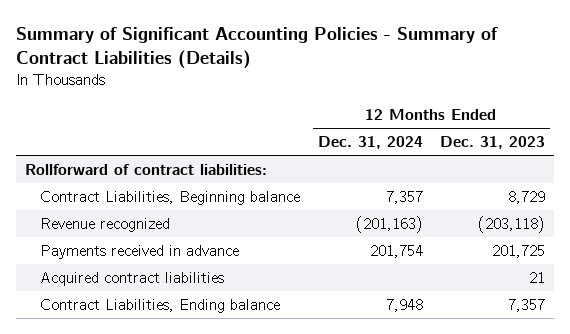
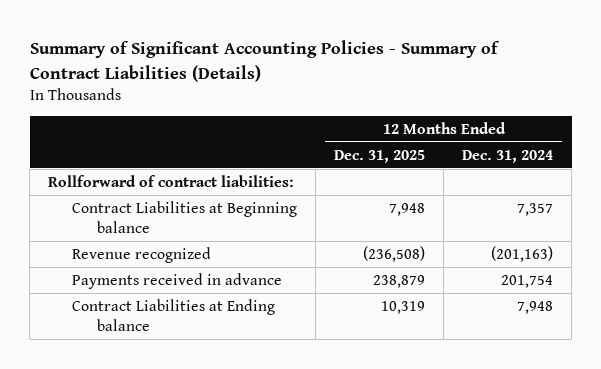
[440,136,546,150] Dec. 31, 2023 -> none
none -> [334,149,426,163] Dec. 31, 2025
[39,190,300,205] Contract Liabilities, Beginning balance -> [72,200,298,233] Contract Liabilities at Beginning balance
[39,271,224,286] Acquired contract liabilities -> none
[39,298,280,313] Contract Liabilities, Ending balance -> [72,298,276,331] Contract Liabilities at Ending balance

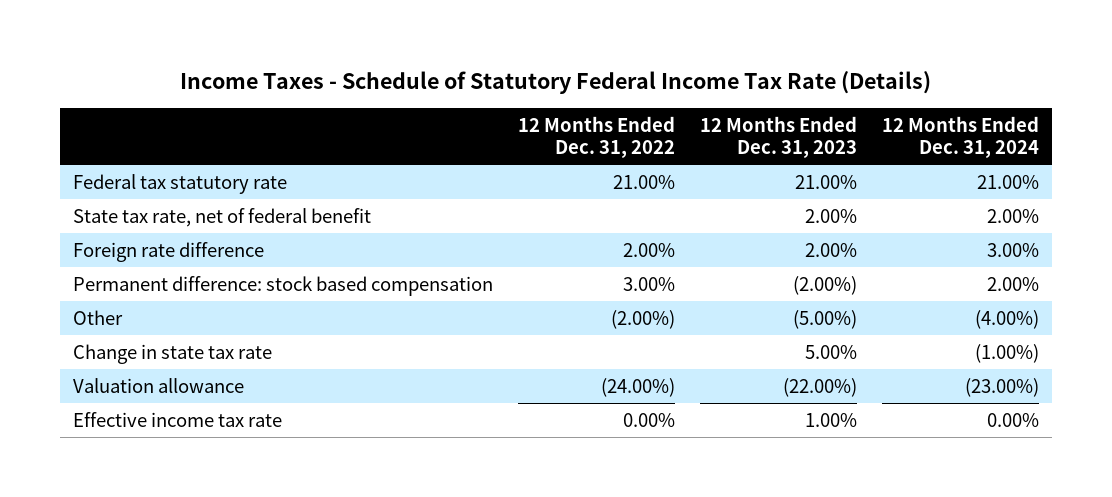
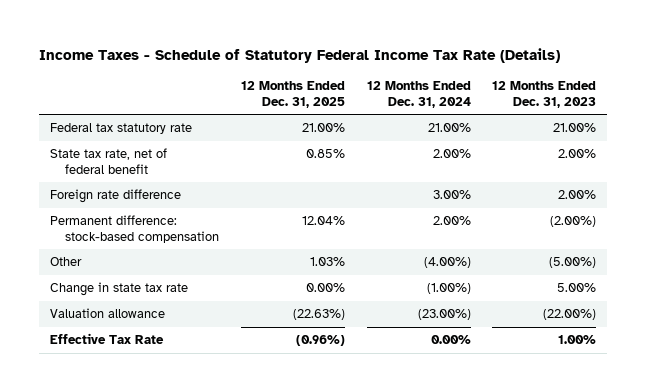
[517,115,675,159] 12 Months Ended Dec. 31, 2022 -> none
none -> [240,81,345,108] 12 Months Ended Dec. 31, 2025
[72,275,493,296] Permanent difference: stock based compensation -> [50,215,220,244] Permanent difference: stock-based compensation
[72,411,282,427] Effective income tax rate -> [50,333,165,345] Effective Tax Rate

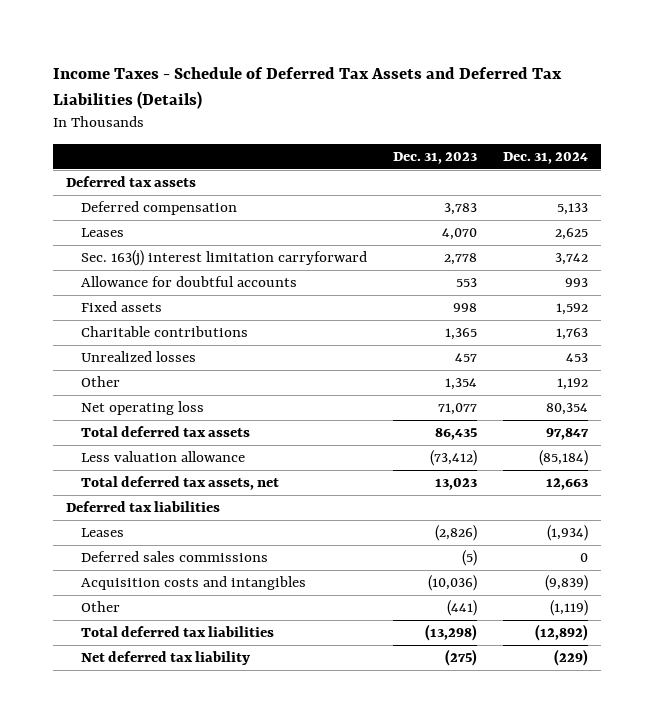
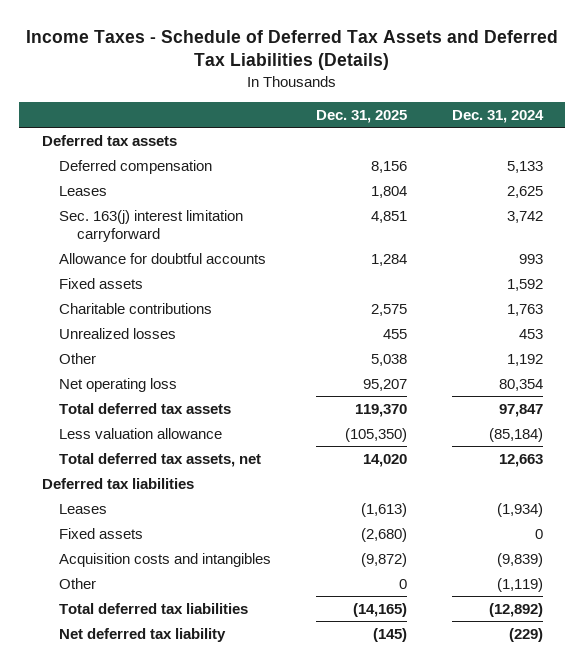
[392,151,477,164] Dec. 31, 2023 -> none
none -> [316,109,408,123] Dec. 31, 2025
[80,551,268,563] Deferred sales commissions -> none
none -> [59,527,144,539] Fixed assets

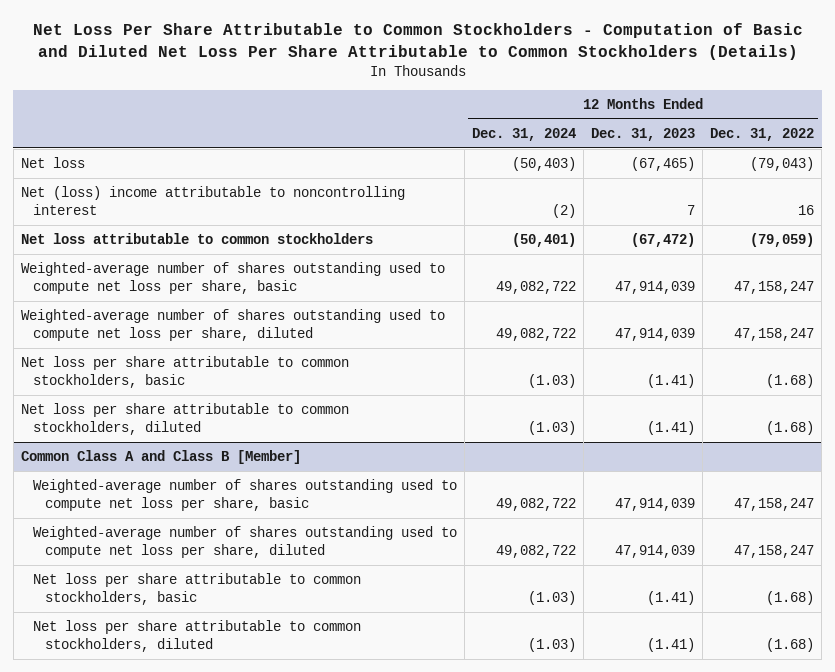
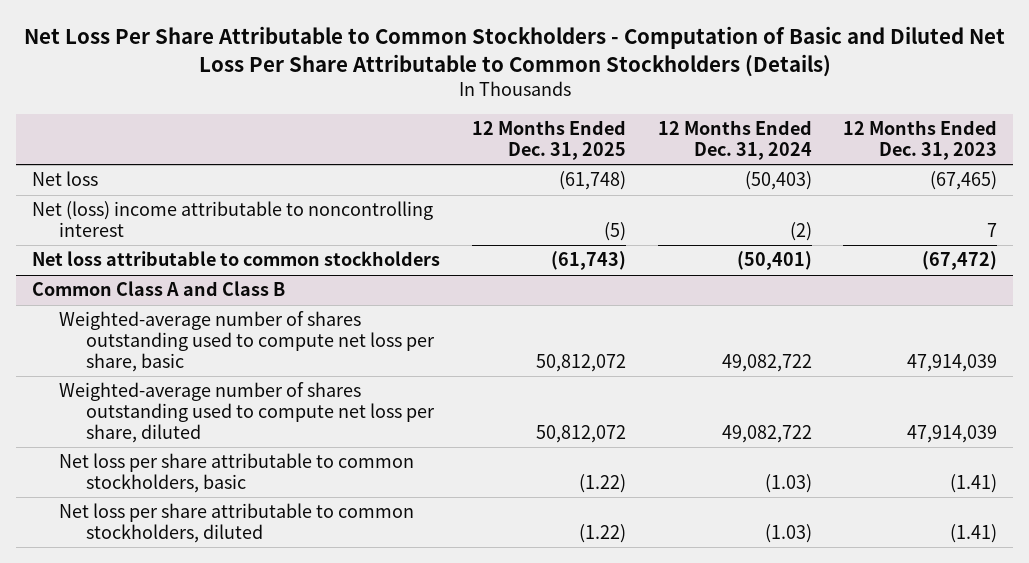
[710,127,815,141] Dec. 31, 2022 -> none
none -> [471,120,626,161] 12 Months Ended Dec. 31, 2025
[20,262,445,295] Weighted-average number of shares outstanding used to compute net loss per share, basic -> none
[20,309,445,342] Weighted-average number of shares outstanding used to compute net loss per share, diluted -> none
[20,356,349,389] Net loss per share attributable to common stockholders, basic -> none
[20,403,349,436] Net loss per share attributable to common stockholders, diluted -> none
[20,450,301,465] Common Class A and Class B [Member] -> [32,281,286,297] Common Class A and Class B

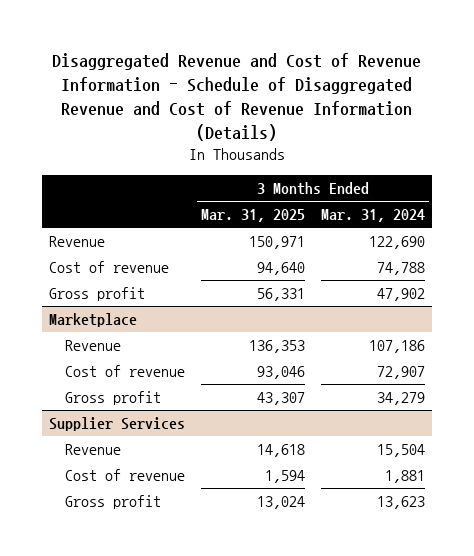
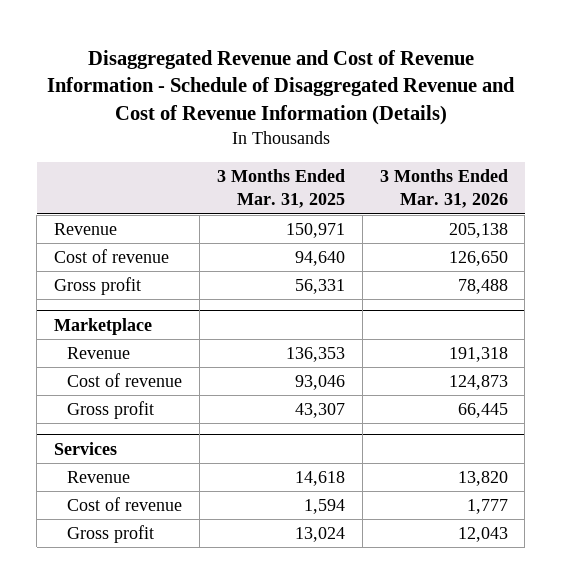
[320,209,425,223] Mar. 31, 2024 -> none
none -> [379,169,508,209] 3 Months Ended Mar. 31, 2026
[49,417,186,432] Supplier Services -> [54,441,118,455] Services

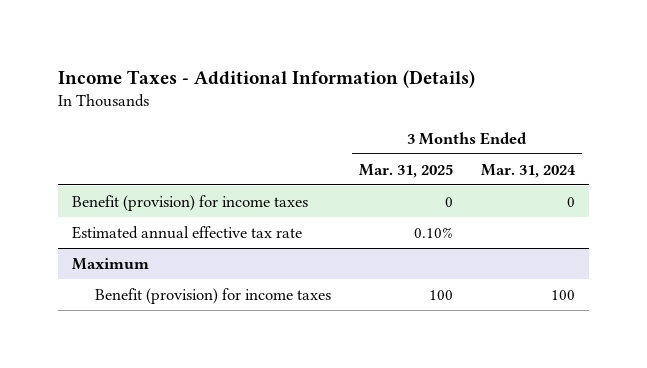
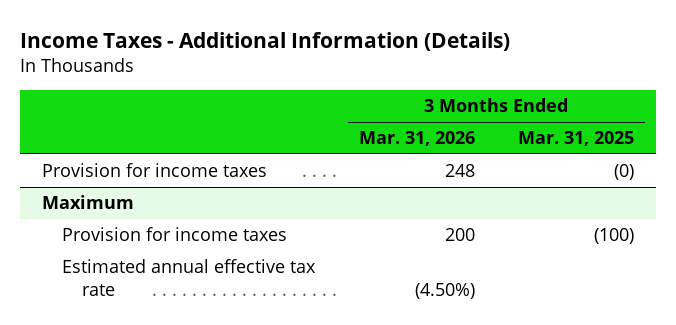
[480,163,576,178] Mar. 31, 2024 -> none
none -> [358,131,475,147] Mar. 31, 2026
[71,225,302,239] Estimated annual effective tax rate -> none
[71,194,308,211] Benefit (provision) for income taxes -> [41,163,267,178] Provision for income taxes
[444,196,453,207] 0 -> [614,164,635,181] (0)
[94,287,331,304] Benefit (provision) for income taxes -> [61,227,287,242] Provision for income taxes
[428,289,453,300] 100 -> [594,228,635,245] (100)
none -> [61,259,316,296] Estimated annual effective tax rate

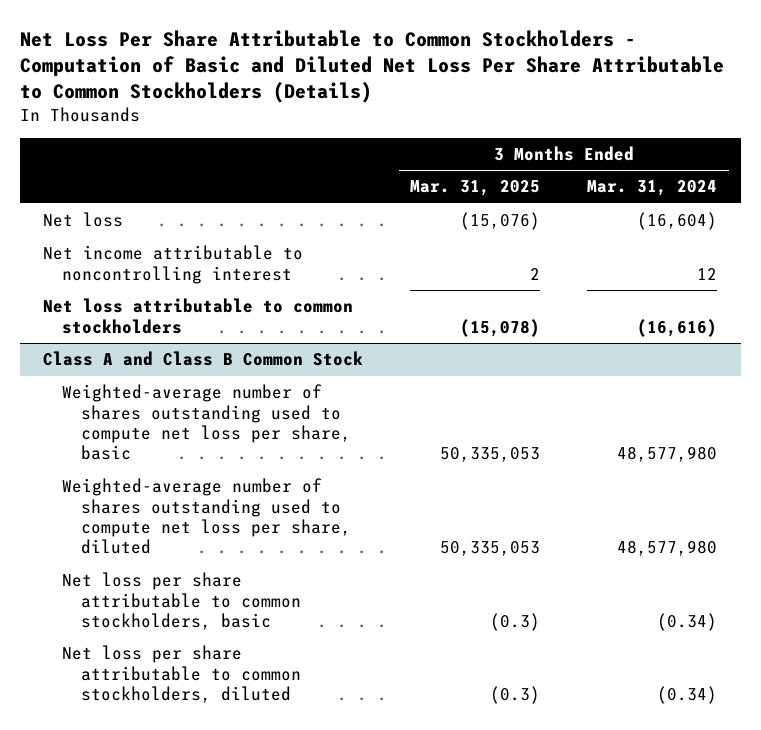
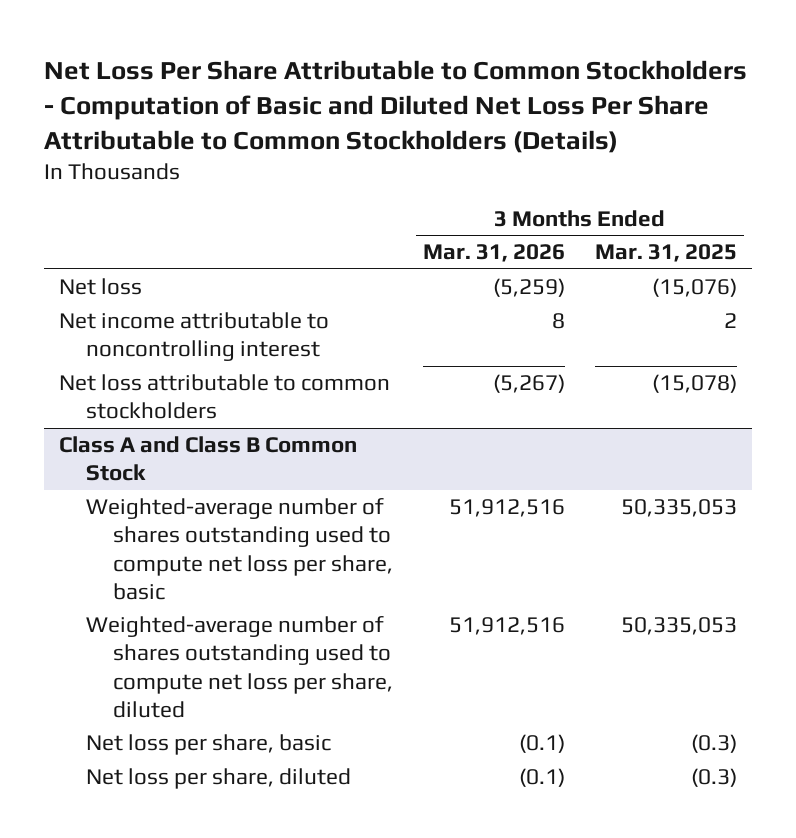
[587,180,718,197] Mar. 31, 2024 -> none
none -> [423,244,566,263] Mar. 31, 2026
[62,572,302,630] Net loss per share attributable to common stockholders, basic -> [86,734,332,756] Net loss per share, basic
[62,645,302,703] Net loss per share attributable to common stockholders, diluted -> [86,768,352,790] Net loss per share, diluted

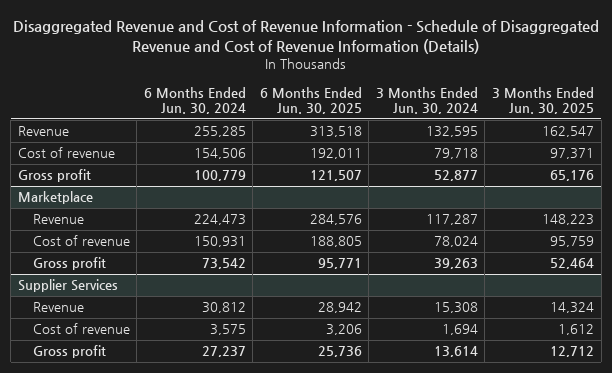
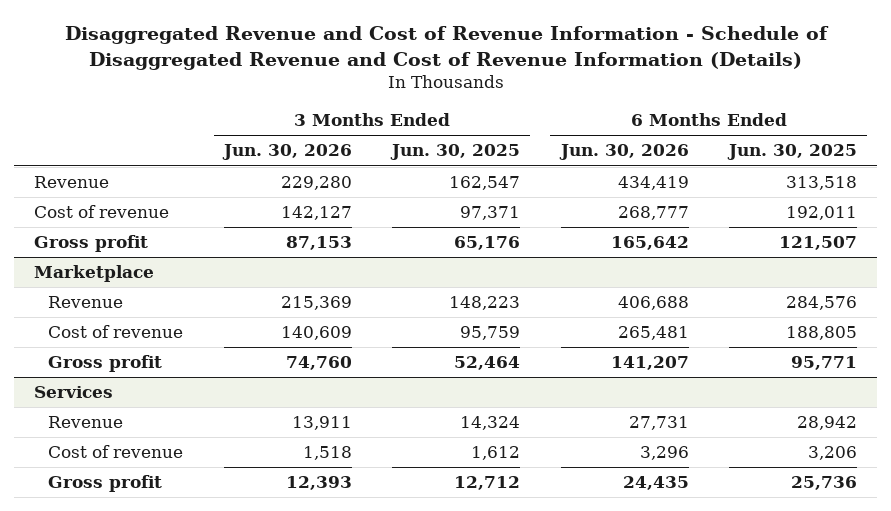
[143,86,246,115] 6 Months Ended Jun. 30, 2024 -> none
[375,86,478,115] 3 Months Ended Jun. 30, 2024 -> none
none -> [221,144,352,161] Jun. 30, 2026
none -> [558,144,689,161] Jun. 30, 2026
[17,279,118,293] Supplier Services -> [34,386,114,399] Services

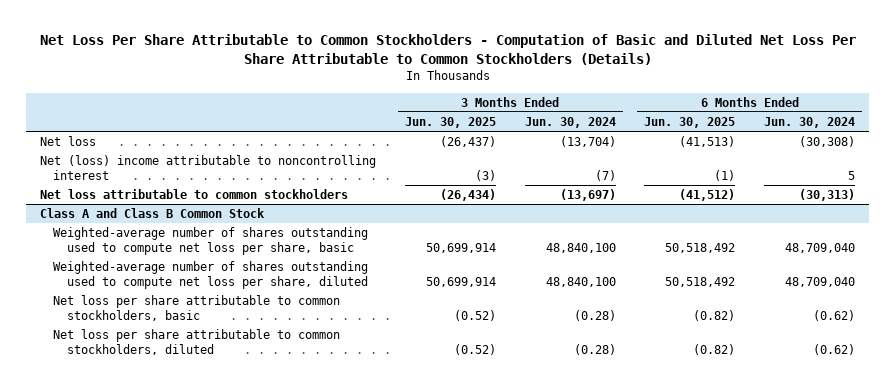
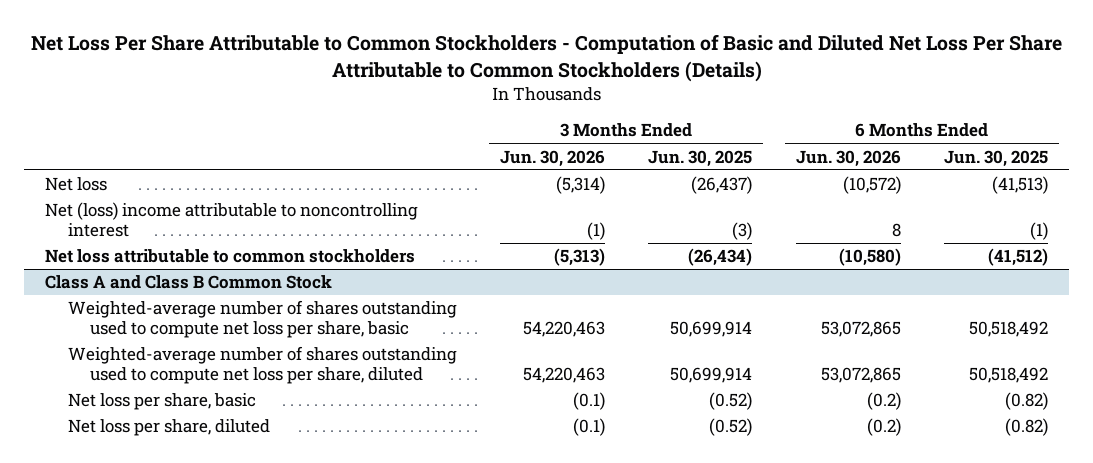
[524,117,616,129] Jun. 30, 2024 -> none
[764,117,856,129] Jun. 30, 2024 -> none
none -> [499,149,605,167] Jun. 30, 2026
none -> [795,149,901,167] Jun. 30, 2026
[53,295,341,322] Net loss per share attributable to common stockholders, basic -> [67,393,256,411] Net loss per share, basic
[53,329,341,356] Net loss per share attributable to common stockholders, diluted -> [67,419,270,437] Net loss per share, diluted

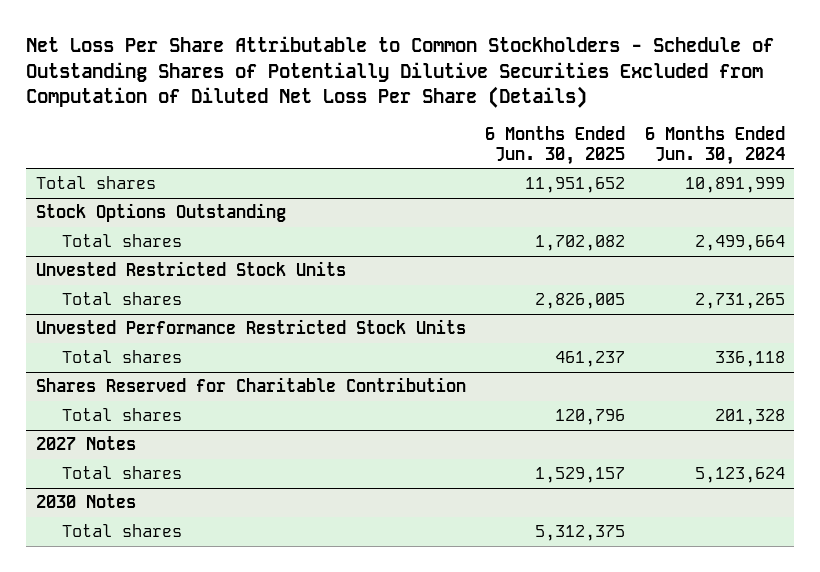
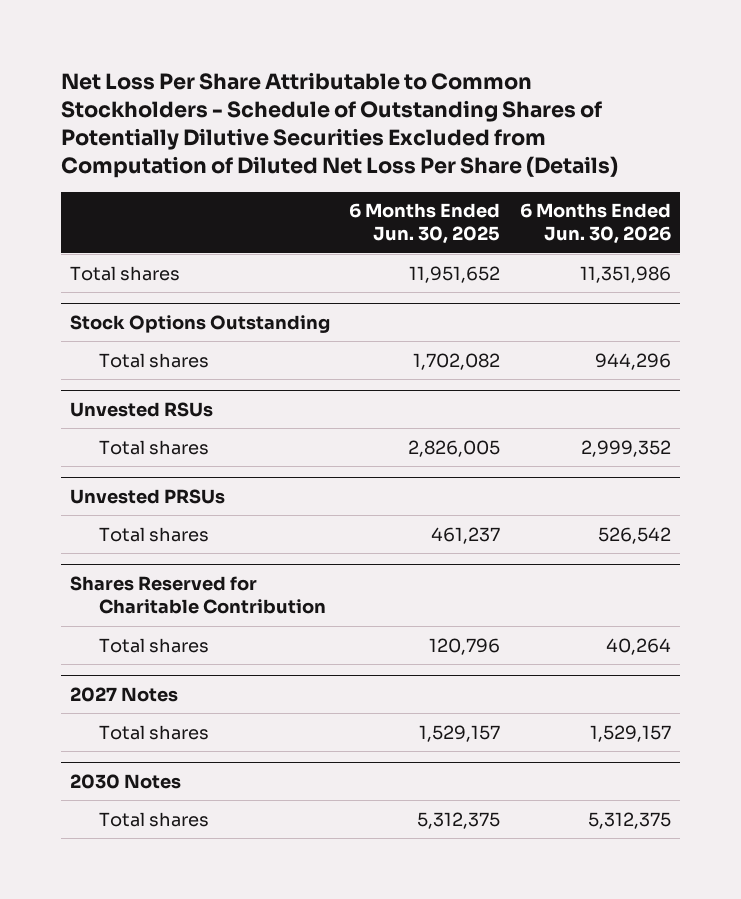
[644,126,785,165] 6 Months Ended Jun. 30, 2024 -> none
none -> [519,203,671,245] 6 Months Ended Jun. 30, 2026
[35,261,346,277] Unvested Restricted Stock Units -> [70,402,214,418] Unvested RSUs
[35,319,466,335] Unvested Performance Restricted Stock Units -> [70,489,226,505] Unvested PRSUs

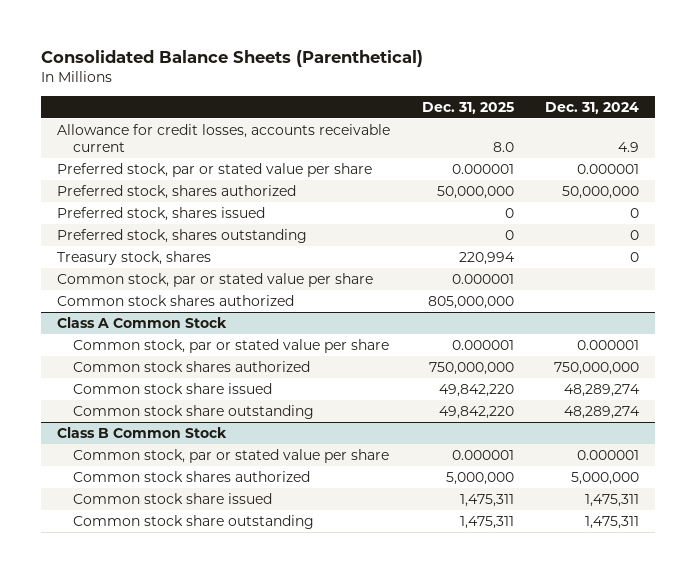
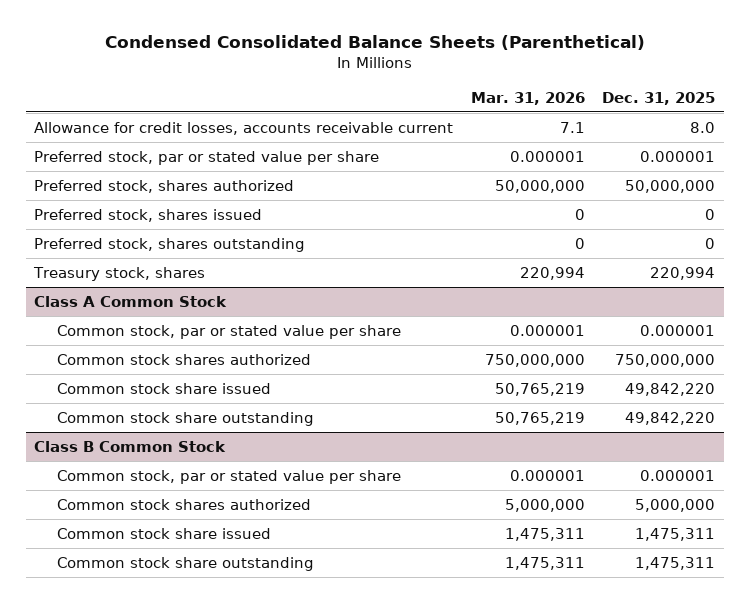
[40,49,423,67] Consolidated Balance Sheets (Parenthetical) -> [104,35,645,51] Condensed Consolidated Balance Sheets (Parenthetical)
[545,102,640,115] Dec. 31, 2024 -> none
none -> [470,91,585,105] Mar. 31, 2026
[56,272,373,287] Common stock, par or stated value per share -> none
[56,294,294,306] Common stock shares authorized -> none

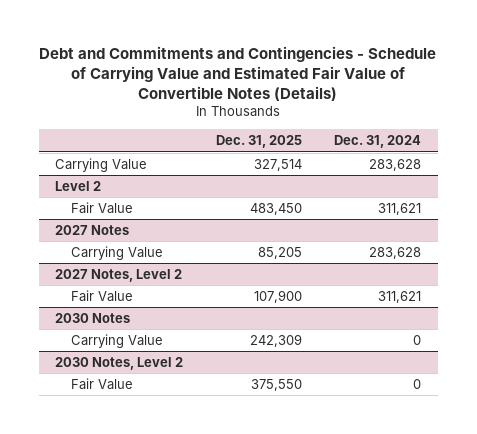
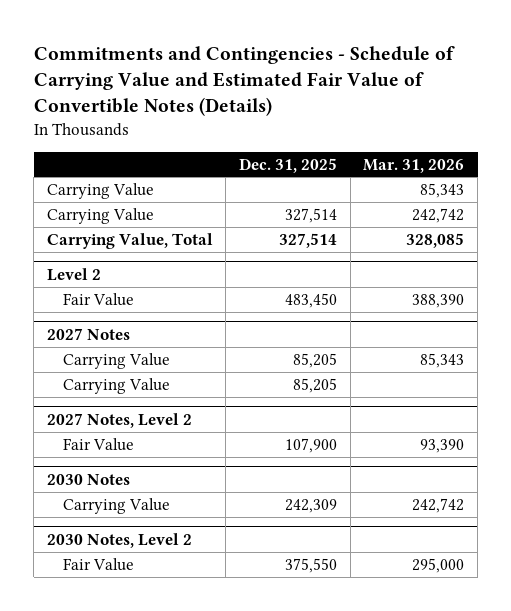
[39,45,437,102] Debt and Commitments and Contingencies - Schedule of Carrying Value and Estimated Fair Value of Convertible Notes (Details) -> [33,45,455,117] Commitments and Contingencies - Schedule of Carrying Value and Estimated Fair Value of Convertible Notes (Details)
[334,135,422,149] Dec. 31, 2024 -> none
none -> [363,158,465,173] Mar. 31, 2026
none -> [46,182,154,199] Carrying Value
none -> [46,232,213,249] Carrying Value, Total
none -> [63,377,171,394] Carrying Value

